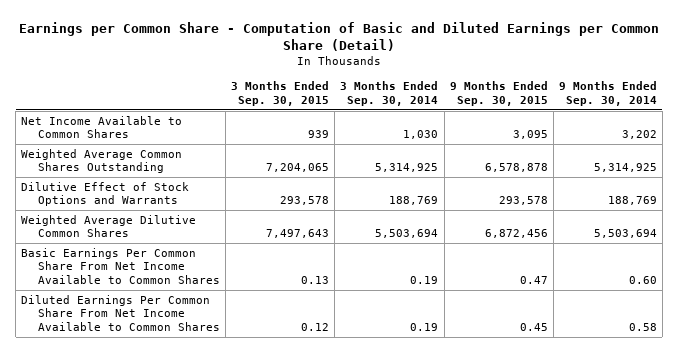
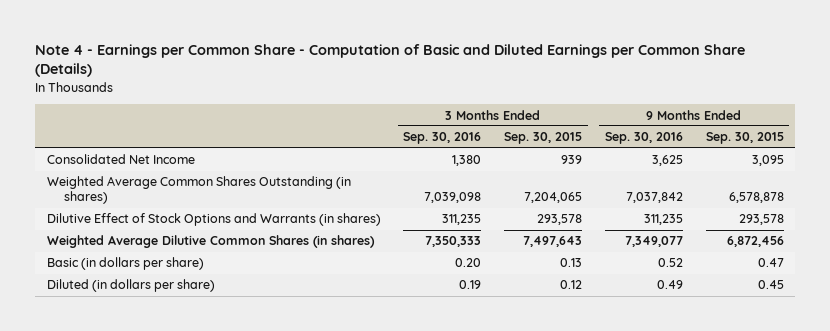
[19,21,660,52] Earnings per Common Share - Computation of Basic and Diluted Earnings per Common Share (Detail) -> [35,43,746,78] Note 4 - Earnings per Common Share - Computation of Basic and Diluted Earnings per Common Share (Details)
[340,81,439,106] 3 Months Ended Sep. 30, 2014 -> none
[558,81,657,106] 9 Months Ended Sep. 30, 2014 -> none
none -> [403,132,482,145] Sep. 30, 2016
none -> [604,132,683,145] Sep. 30, 2016
[21,116,183,139] Net Income Available to Common Shares -> [46,154,195,165] Consolidated Net Income
[21,149,183,174] Weighted Average Common Shares Outstanding -> [46,176,351,205] Weighted Average Common Shares Outstanding (in shares)
[21,182,190,207] Dilutive Effect of Stock Options and Warrants -> [46,213,381,227] Dilutive Effect of Stock Options and Warrants (in shares)
[21,215,197,238] Weighted Average Dilutive Common Shares -> [46,235,375,249] Weighted Average Dilutive Common Shares (in shares)
[21,248,221,284] Basic Earnings Per Common Share From Net Income Available to Common Shares -> [46,257,204,271] Basic (in dollars per share)
[21,295,221,331] Diluted Earnings Per Common Share From Net Income Available to Common Shares -> [46,279,215,293] Diluted (in dollars per share)

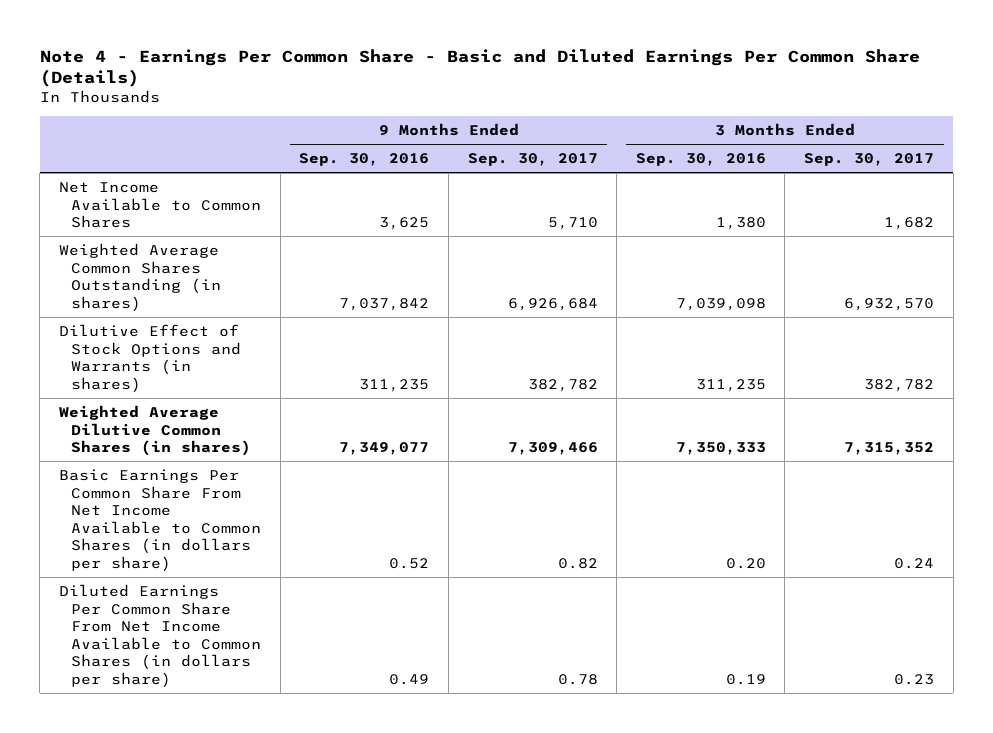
[35,43,746,78] Note 4 - Earnings per Common Share - Computation of Basic and Diluted Earnings per Common Share (Details) -> [39,48,920,88] Note 4 - Earnings Per Common Share - Basic and Diluted Earnings Per Common Share (Details)
[504,132,583,145] Sep. 30, 2015 -> none
[705,132,784,145] Sep. 30, 2015 -> none
none -> [467,153,598,167] Sep. 30, 2017
none -> [803,153,934,167] Sep. 30, 2017
[46,154,195,165] Consolidated Net Income -> [58,181,262,229] Net Income Available to Common Shares
[46,257,204,271] Basic (in dollars per share) -> [58,468,262,572] Basic Earnings Per Common Share From Net Income Available to Common Shares (in dollars per share)
[46,279,215,293] Diluted (in dollars per share) -> [58,583,262,688] Diluted Earnings Per Common Share From Net Income Available to Common Shares (in dollars per share)

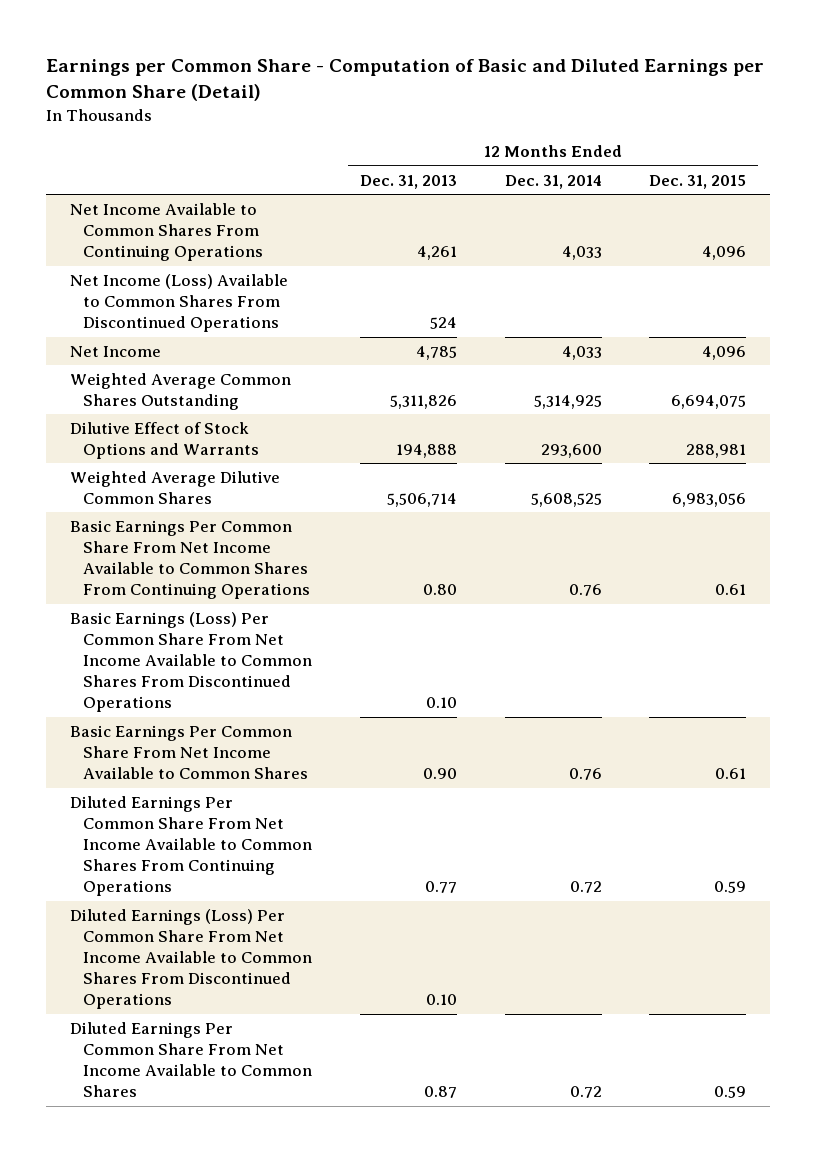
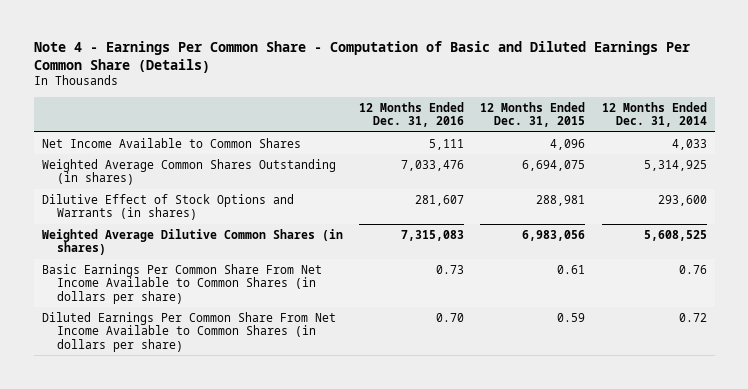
[46,59,765,102] Earnings per Common Share - Computation of Basic and Diluted Earnings per Common Share (Detail) -> [33,40,690,73] Note 4 - Earnings Per Common Share - Computation of Basic and Diluted Earnings Per Common Share (Details)
[359,174,457,189] Dec. 31, 2013 -> none
none -> [359,101,465,128] 12 Months Ended Dec. 31, 2016
[70,202,264,262] Net Income Available to Common Shares From Continuing Operations -> none
[70,273,289,333] Net Income (Loss) Available to Common Shares From Discontinued Operations -> none
[70,519,311,600] Basic Earnings Per Common Share From Net Income Available to Common Shares From Continuing Operations -> none
[70,611,313,713] Basic Earnings (Loss) Per Common Share From Net Income Available to Common Shares From Discontinued Operations -> none
[70,795,313,897] Diluted Earnings Per Common Share From Net Income Available to Common Shares From Continuing Operations -> none
[70,908,313,1010] Diluted Earnings (Loss) Per Common Share From Net Income Available to Common Shares From Discontinued Operations -> none
[70,345,162,357] Net Income -> [41,137,301,148] Net Income Available to Common Shares
[70,372,292,411] Weighted Average Common Shares Outstanding -> [41,158,336,186] Weighted Average Common Shares Outstanding (in shares)
[70,421,260,460] Dilutive Effect of Stock Options and Warrants -> [41,193,294,221] Dilutive Effect of Stock Options and Warrants (in shares)
[70,470,281,505] Weighted Average Dilutive Common Shares -> [41,228,343,256] Weighted Average Dilutive Common Shares (in shares)
[70,724,309,780] Basic Earnings Per Common Share From Net Income Available to Common Shares -> [41,263,322,304] Basic Earnings Per Common Share From Net Income Available to Common Shares (in dollars per share)
[70,1021,313,1098] Diluted Earnings Per Common Share From Net Income Available to Common Shares -> [41,311,336,352] Diluted Earnings Per Common Share From Net Income Available to Common Shares (in dollars per share)

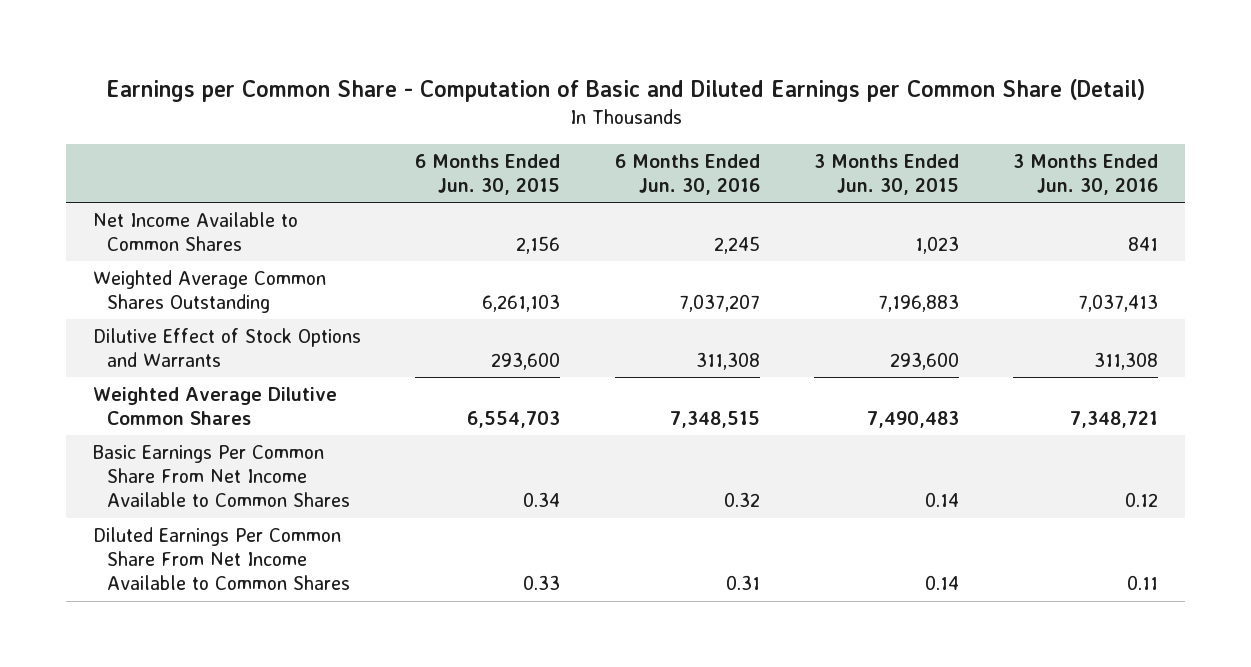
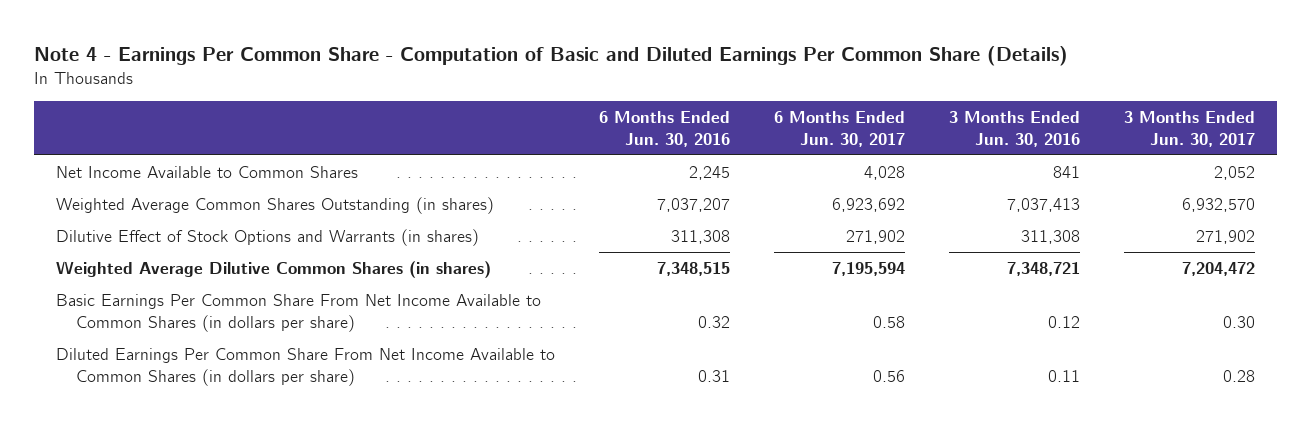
[105,78,1145,102] Earnings per Common Share - Computation of Basic and Diluted Earnings per Common Share (Detail) -> [33,45,1068,66] Note 4 - Earnings Per Common Share - Computation of Basic and Diluted Earnings Per Common Share (Details)
[415,153,561,195] 6 Months Ended Jun. 30, 2015 -> none
[814,153,960,195] 3 Months Ended Jun. 30, 2015 -> none
none -> [774,111,906,147] 6 Months Ended Jun. 30, 2017
none -> [1124,111,1256,147] 3 Months Ended Jun. 30, 2017
[93,269,327,314] Weighted Average Common Shares Outstanding -> [55,197,494,215] Weighted Average Common Shares Outstanding (in shares)
[93,327,362,368] Dilutive Effect of Stock Options and Warrants -> [55,229,479,247] Dilutive Effect of Stock Options and Warrants (in shares)
[93,386,338,426] Weighted Average Dilutive Common Shares -> [55,261,491,279] Weighted Average Dilutive Common Shares (in shares)
[93,444,351,508] Basic Earnings Per Common Share From Net Income Available to Common Shares -> [55,294,541,332] Basic Earnings Per Common Share From Net Income Available to Common Shares (in dollars per share)
[93,526,351,591] Diluted Earnings Per Common Share From Net Income Available to Common Shares -> [55,348,555,386] Diluted Earnings Per Common Share From Net Income Available to Common Shares (in dollars per share)

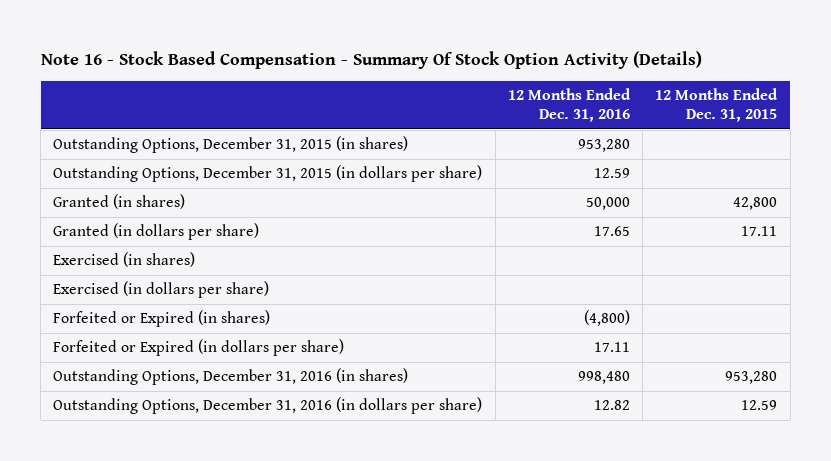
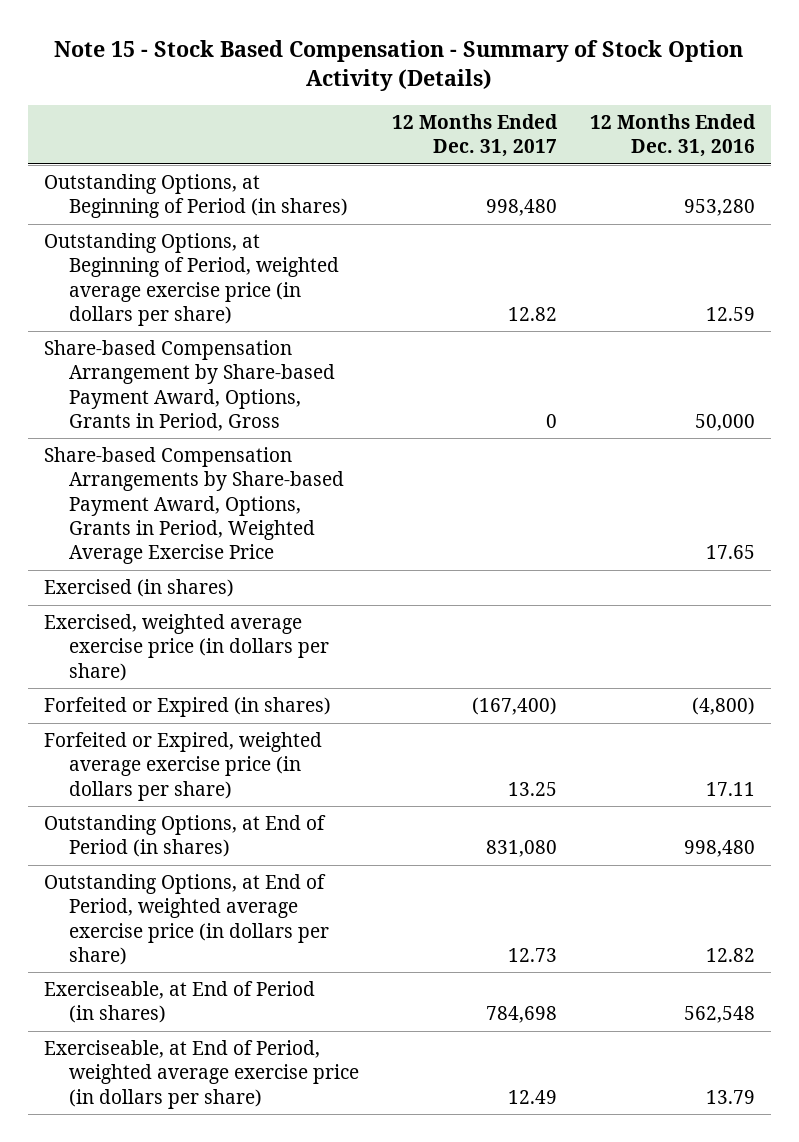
[40,50,702,69] Note 16 - Stock Based Compensation - Summary Of Stock Option Activity (Details) -> [54,39,744,91] Note 15 - Stock Based Compensation - Summary of Stock Option Activity (Details)
[655,87,779,123] 12 Months Ended Dec. 31, 2015 -> none
none -> [391,113,558,158] 12 Months Ended Dec. 31, 2017
[53,136,409,154] Outstanding Options, December 31, 2015 (in shares) -> [44,174,348,219] Outstanding Options, at Beginning of Period (in shares)
[53,165,483,183] Outstanding Options, December 31, 2015 (in dollars per share) -> [44,233,339,326] Outstanding Options, at Beginning of Period, weighted average exercise price (in dollars per share)
[53,194,186,210] Granted (in shares) -> [44,340,335,431] Share-based Compensation Arrangement by Share-based Payment Award, Options, Grants in Period, Gross
[53,223,260,241] Granted (in dollars per share) -> [44,447,344,565] Share-based Compensation Arrangements by Share-based Payment Award, Options, Grants in Period, Weighted Average Exercise Price
[53,281,270,299] Exercised (in dollars per share) -> [44,614,329,681] Exercised, weighted average exercise price (in dollars per share)
[53,339,345,357] Forfeited or Expired (in dollars per share) -> [44,732,323,801] Forfeited or Expired, weighted average exercise price (in dollars per share)
[53,368,409,386] Outstanding Options, December 31, 2016 (in shares) -> [44,815,327,858] Outstanding Options, at End of Period (in shares)
[53,397,483,415] Outstanding Options, December 31, 2016 (in dollars per share) -> [44,874,329,965] Outstanding Options, at End of Period, weighted average exercise price (in dollars per share)
none -> [44,981,316,1024] Exerciseable, at End of Period (in shares)
none -> [44,1040,359,1109] Exerciseable, at End of Period, weighted average exercise price (in dollars per share)

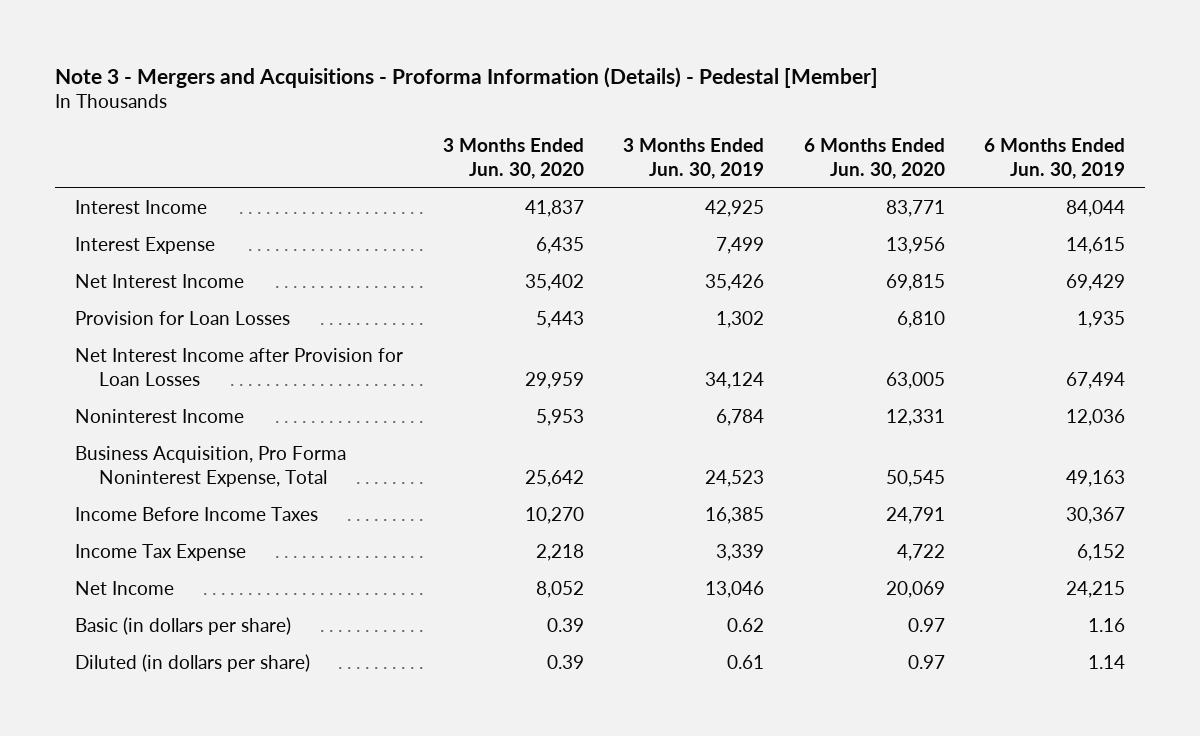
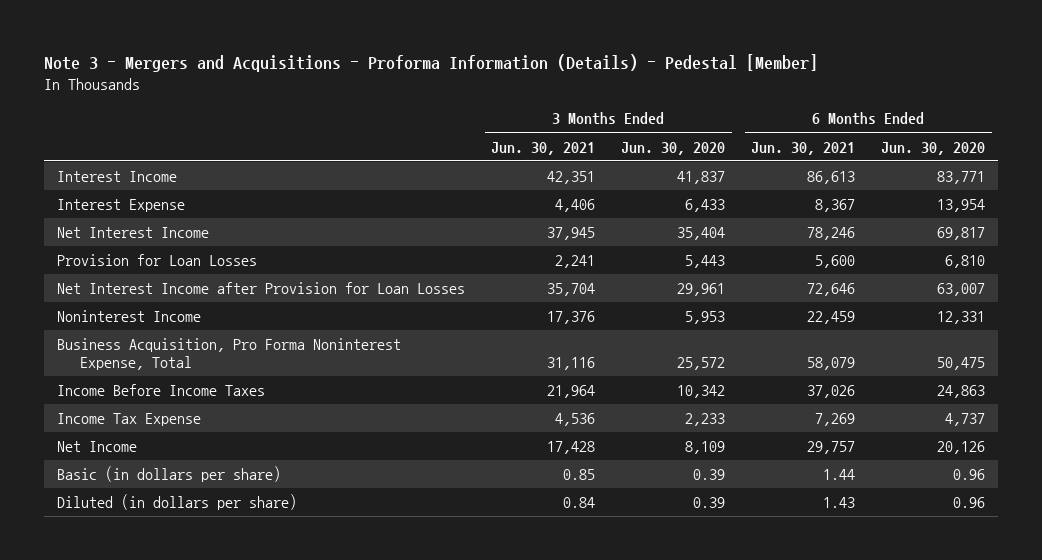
[623,137,765,179] 3 Months Ended Jun. 30, 2019 -> none
[984,137,1126,179] 6 Months Ended Jun. 30, 2019 -> none
none -> [491,141,596,155] Jun. 30, 2021
none -> [751,141,856,155] Jun. 30, 2021
[535,237,584,255] 6,435 -> [685,199,726,213] 6,433
[885,237,945,255] 13,956 -> [937,199,986,213] 13,954
[524,274,584,292] 35,402 -> [677,227,726,241] 35,404
[885,274,945,292] 69,815 -> [937,227,986,241] 69,817
[524,371,584,389] 29,959 -> [677,283,726,297] 29,961
[885,371,945,389] 63,005 -> [937,283,986,297] 63,007
[524,469,584,487] 25,642 -> [677,357,726,371] 25,572
[885,469,945,487] 50,545 -> [937,357,986,371] 50,475
[524,507,584,525] 10,270 -> [677,385,726,399] 10,342
[885,507,945,525] 24,791 -> [937,385,986,399] 24,863
[535,544,584,562] 2,218 -> [685,413,726,427] 2,233
[896,544,945,562] 4,722 -> [945,413,986,427] 4,737
[535,581,584,599] 8,052 -> [685,441,726,455] 8,109
[885,581,945,599] 20,069 -> [937,441,986,455] 20,126
[907,618,945,633] 0.97 -> [953,469,986,481] 0.96
[907,655,945,670] 0.97 -> [953,497,986,509] 0.96

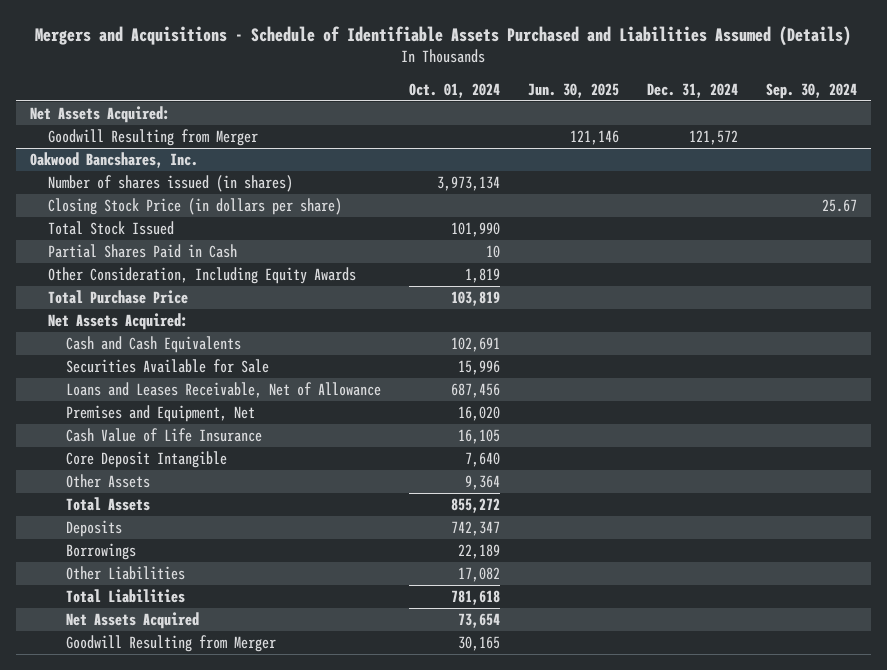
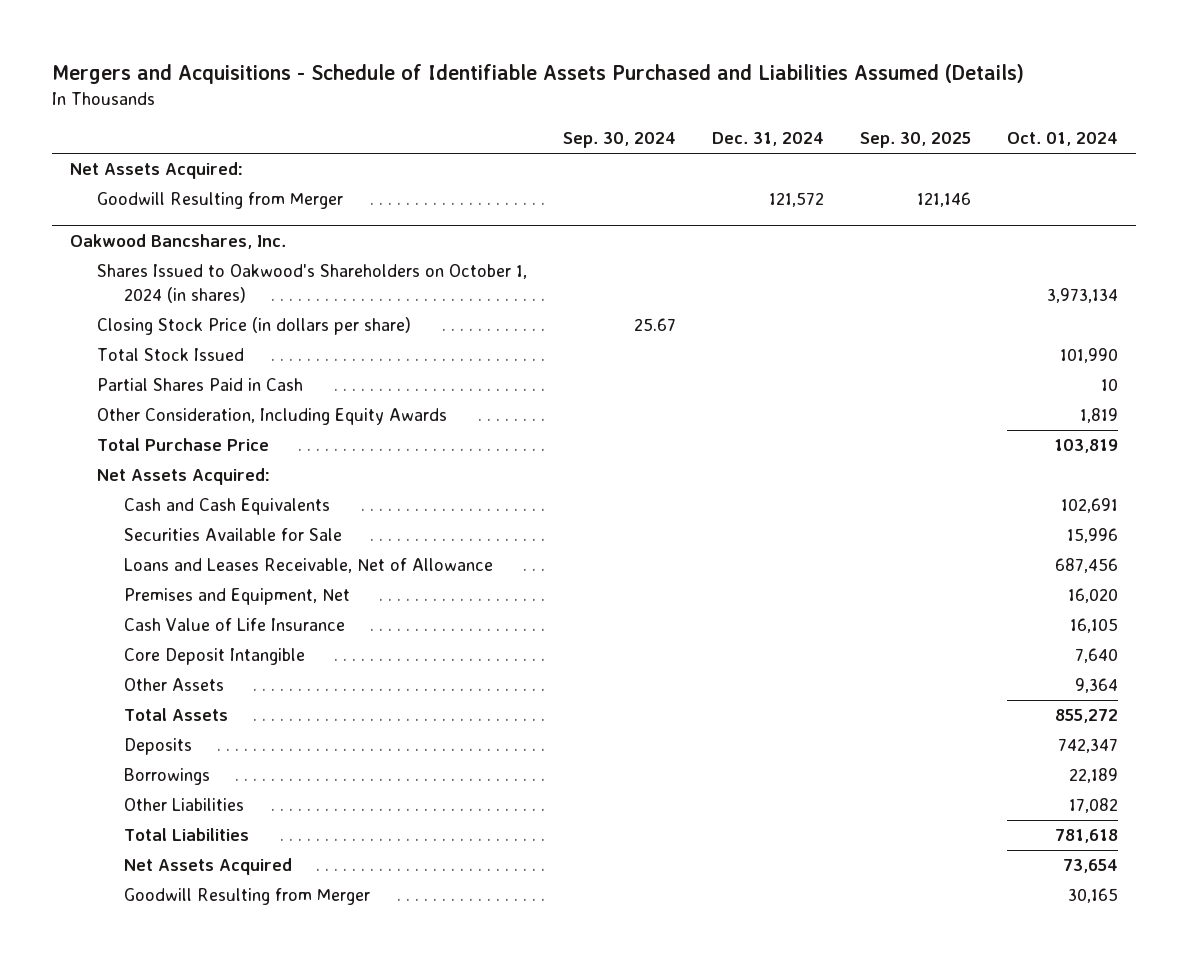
[527,82,619,98] Jun. 30, 2025 -> none
none -> [860,132,972,149] Sep. 30, 2025
[47,174,293,192] Number of shares issued (in shares) -> [97,264,528,303] Shares Issued to Oakwood's Shareholders on October 1, 2024 (in shares)

